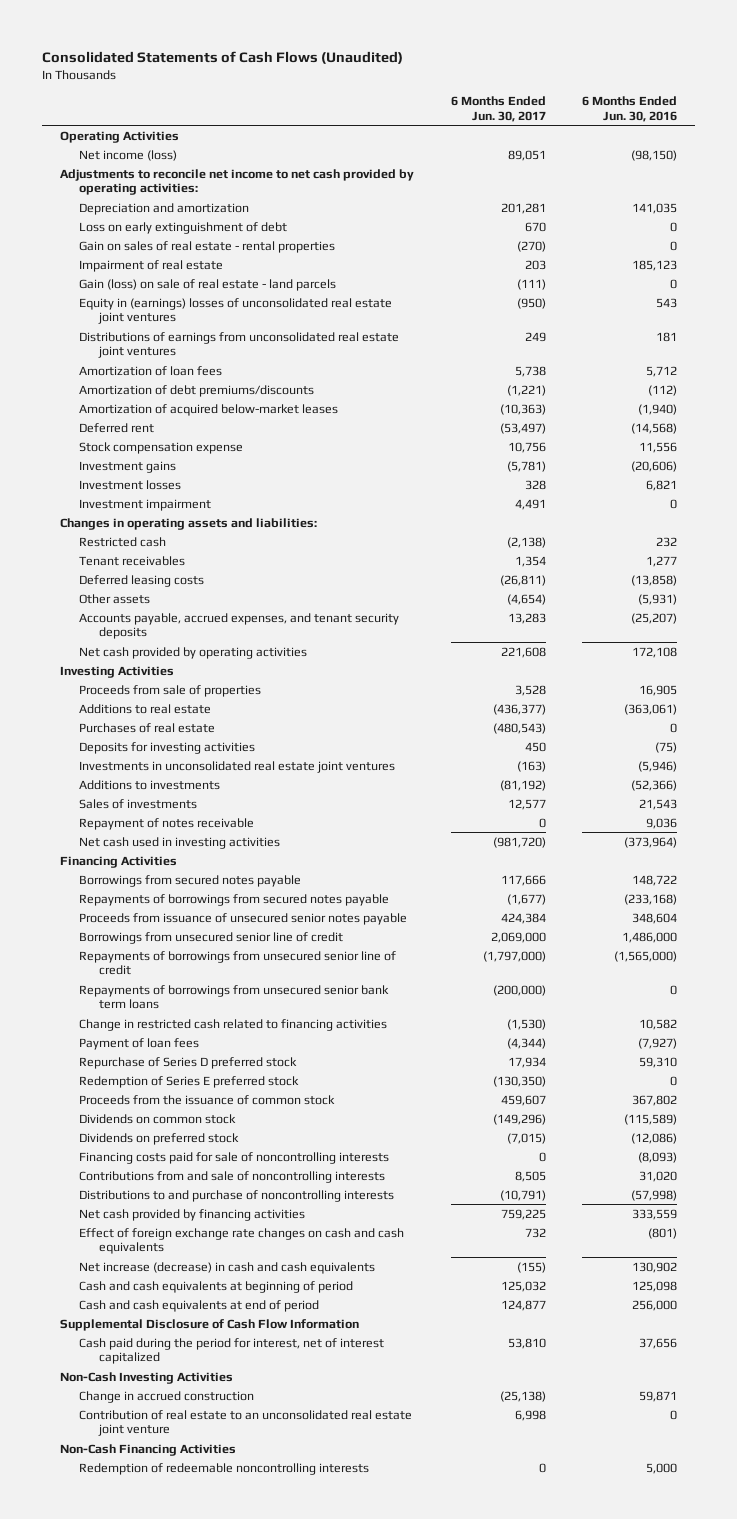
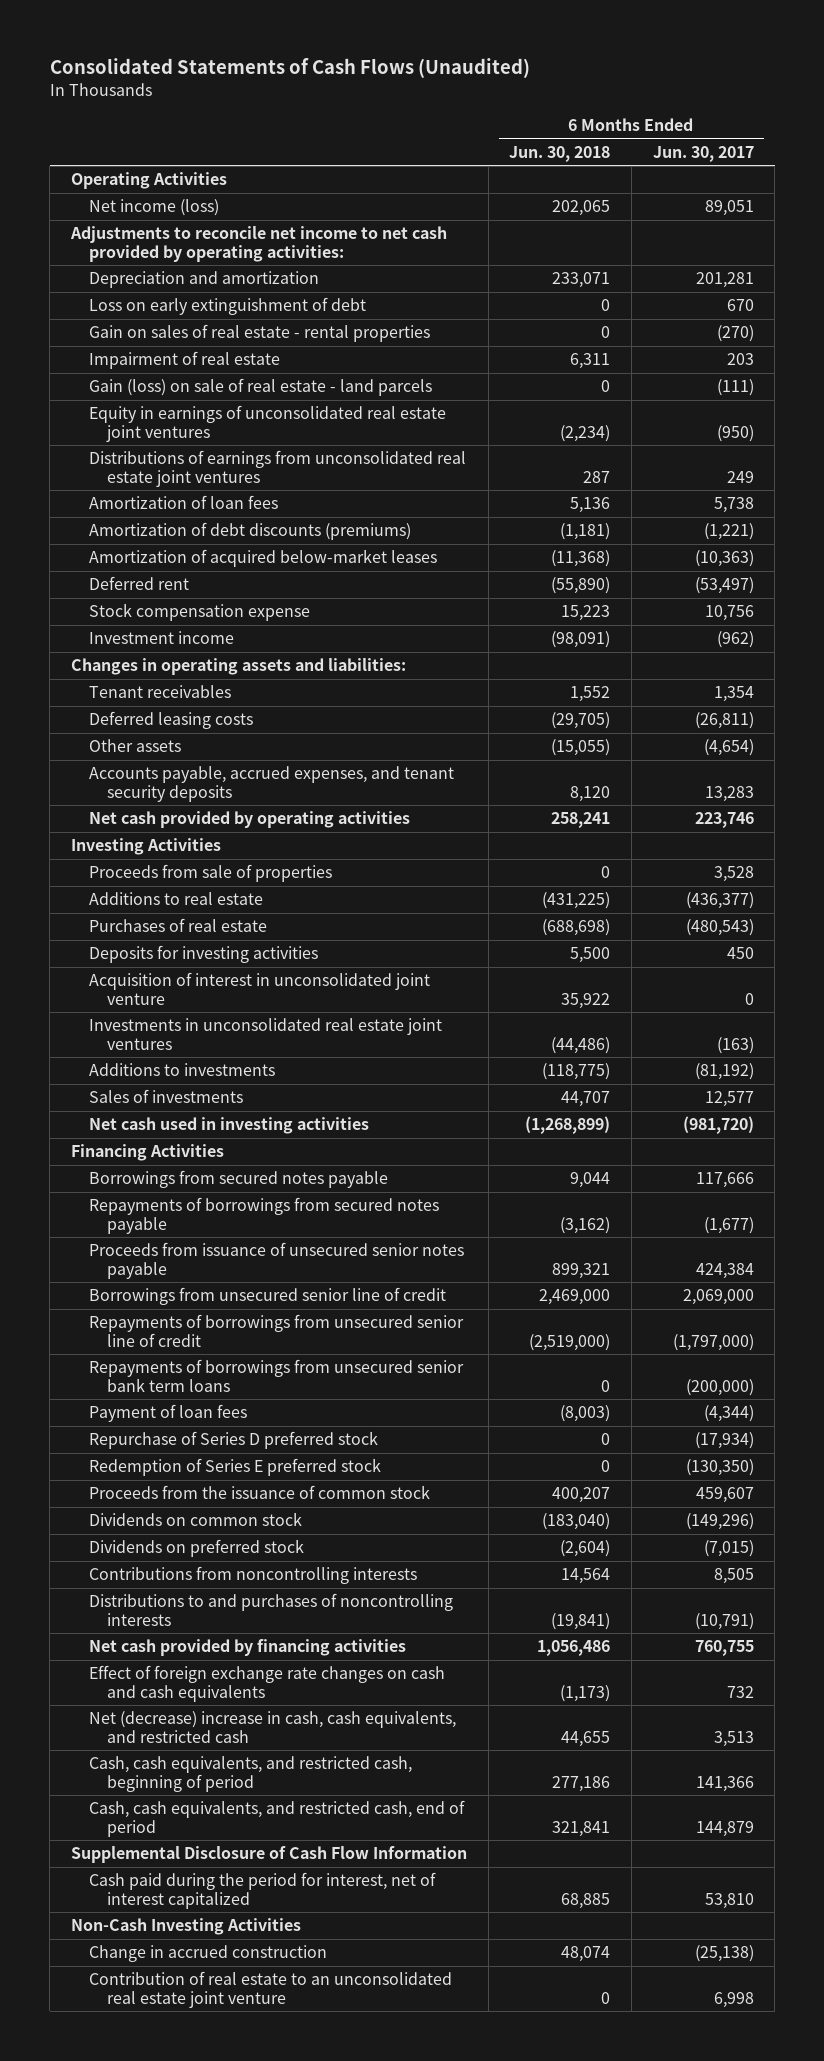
[582,95,678,122] 6 Months Ended Jun. 30, 2016 -> none
none -> [509,145,611,162] Jun. 30, 2018
[79,297,393,325] Equity in (earnings) losses of unconsolidated real estate joint ventures -> [89,405,447,442] Equity in earnings of unconsolidated real estate joint ventures
[79,384,315,397] Amortization of debt premiums/discounts -> [89,522,412,541] Amortization of debt discounts (premiums)
[79,460,177,473] Investment gains -> none
[79,479,182,490] Investment losses -> none
[79,498,212,511] Investment impairment -> none
none -> [89,631,235,645] Investment income
[79,536,167,547] Restricted cash -> none
[500,646,546,658] 221,608 -> [694,812,754,829] 223,746
none -> [89,972,431,1005] Acquisition of interest in unconsolidated joint venture
[79,817,255,830] Repayment of notes receivable -> none
[79,1018,388,1031] Change in restricted cash related to financing activities -> none
[507,1056,546,1068] 17,934 -> [694,1432,754,1450] (17,934)
[79,1151,390,1164] Financing costs paid for sale of noncontrolling interests -> none
[79,1170,386,1183] Contributions from and sale of noncontrolling interests -> [89,1566,418,1585] Contributions from noncontrolling interests
[79,1189,395,1202] Distributions to and purchase of noncontrolling interests -> [89,1593,454,1626] Distributions to and purchases of noncontrolling interests
[500,1208,546,1220] 759,225 -> [694,1640,754,1657] 760,755
[79,1261,376,1274] Net increase (decrease) in cash and cash equivalents -> [89,1711,457,1743] Net (decrease) increase in cash, cash equivalents, and restricted cash
[516,1261,546,1273] (155) -> [713,1730,754,1747] 3,513
[79,1280,354,1293] Cash and cash equivalents at beginning of period -> [89,1756,413,1792] Cash, cash equivalents, and restricted cash, beginning of period
[500,1280,546,1292] 125,032 -> [695,1775,754,1792] 141,366
[79,1299,320,1312] Cash and cash equivalents at end of period -> [89,1800,466,1837] Cash, cash equivalents, and restricted cash, end of period
[500,1299,546,1311] 124,877 -> [695,1820,754,1837] 144,879
[60,1443,237,1456] Non-Cash Financing Activities -> none
[79,1462,370,1475] Redemption of redeemable noncontrolling interests -> none

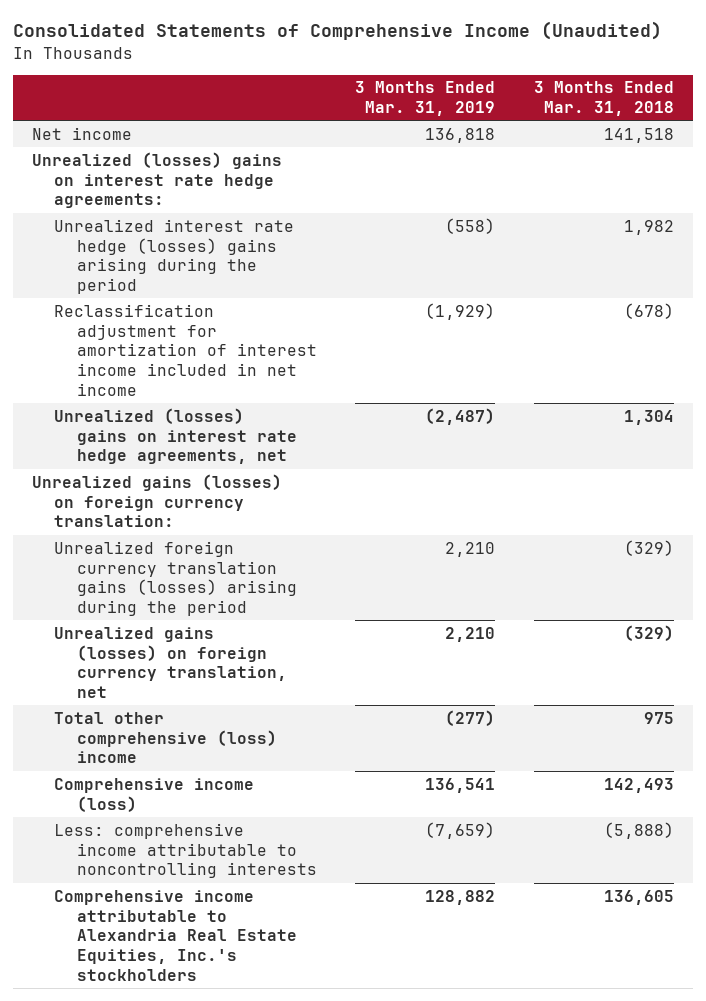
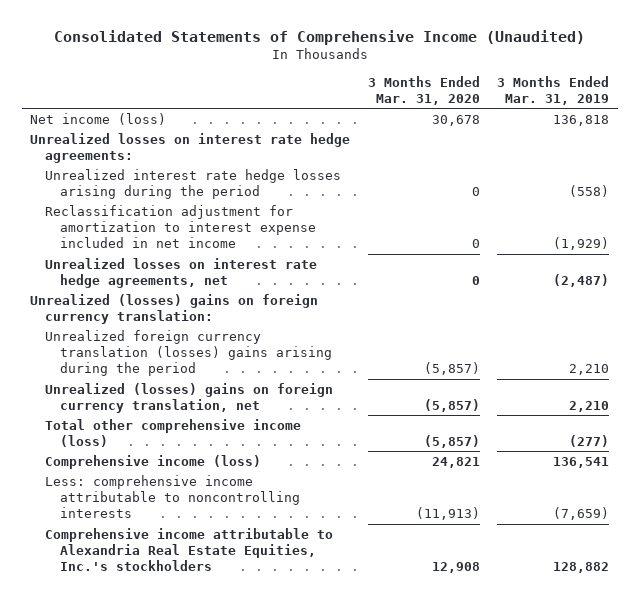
[533,81,674,117] 3 Months Ended Mar. 31, 2018 -> none
none -> [367,75,480,106] 3 Months Ended Mar. 31, 2020
[32,126,133,140] Net income -> [30,112,167,125] Net income (loss)
[32,151,283,209] Unrealized (losses) gains on interest rate hedge agreements: -> [30,132,351,164] Unrealized losses on interest rate hedge agreements:
[54,218,295,295] Unrealized interest rate hedge (losses) gains arising during the period -> [44,168,341,200] Unrealized interest rate hedge losses arising during the period
[54,303,317,397] Reclassification adjustment for amortization of interest income included in net income -> [44,204,316,249] Reclassification adjustment for amortization to interest expense included in net income
[54,407,297,465] Unrealized (losses) gains on interest rate hedge agreements, net -> [44,257,317,289] Unrealized losses on interest rate hedge agreements, net
[32,473,283,528] Unrealized gains (losses) on foreign currency translation: -> [30,293,319,325] Unrealized (losses) gains on foreign currency translation:
[54,540,297,617] Unrealized foreign currency translation gains (losses) arising during the period -> [44,329,332,377] Unrealized foreign currency translation (losses) gains arising during the period
[54,626,287,699] Unrealized gains (losses) on foreign currency translation, net -> [44,382,333,414] Unrealized (losses) gains on foreign currency translation, net
[54,711,277,764] Total other comprehensive (loss) income -> [44,418,301,448] Total other comprehensive income (loss)

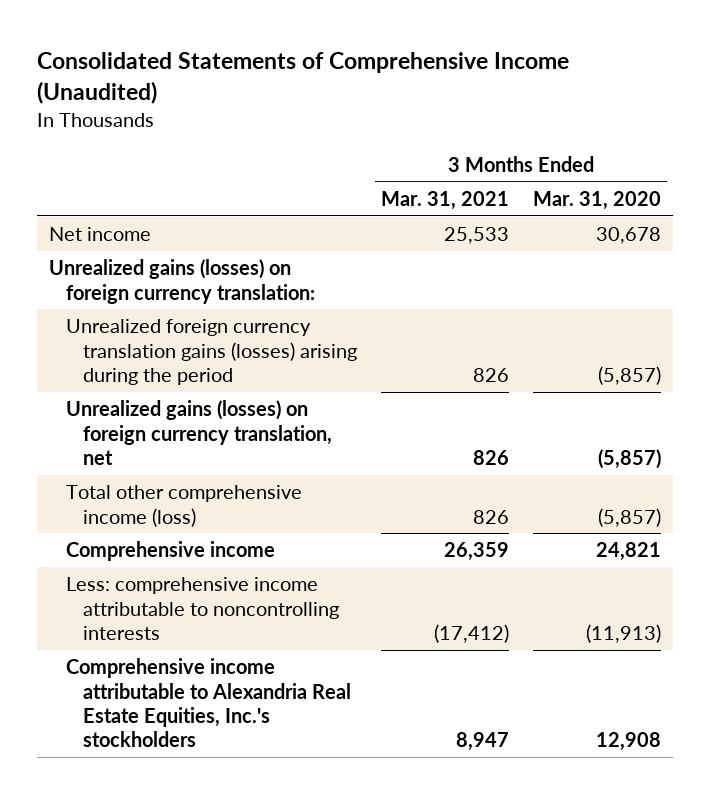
[497,75,610,106] 3 Months Ended Mar. 31, 2019 -> none
none -> [380,190,509,210] Mar. 31, 2021
[30,132,351,164] Unrealized losses on interest rate hedge agreements: -> none
[44,168,341,200] Unrealized interest rate hedge losses arising during the period -> none
[44,204,316,249] Reclassification adjustment for amortization to interest expense included in net income -> none
[44,257,317,289] Unrealized losses on interest rate hedge agreements, net -> none
[30,112,167,125] Net income (loss) -> [49,227,152,242] Net income
[30,293,319,325] Unrealized (losses) gains on foreign currency translation: -> [49,259,316,304] Unrealized gains (losses) on foreign currency translation:
[44,329,332,377] Unrealized foreign currency translation (losses) gains arising during the period -> [66,319,357,385] Unrealized foreign currency translation gains (losses) arising during the period
[44,382,333,414] Unrealized (losses) gains on foreign currency translation, net -> [66,400,332,465] Unrealized gains (losses) on foreign currency translation, net
[44,454,261,469] Comprehensive income (loss) -> [66,541,276,562] Comprehensive income

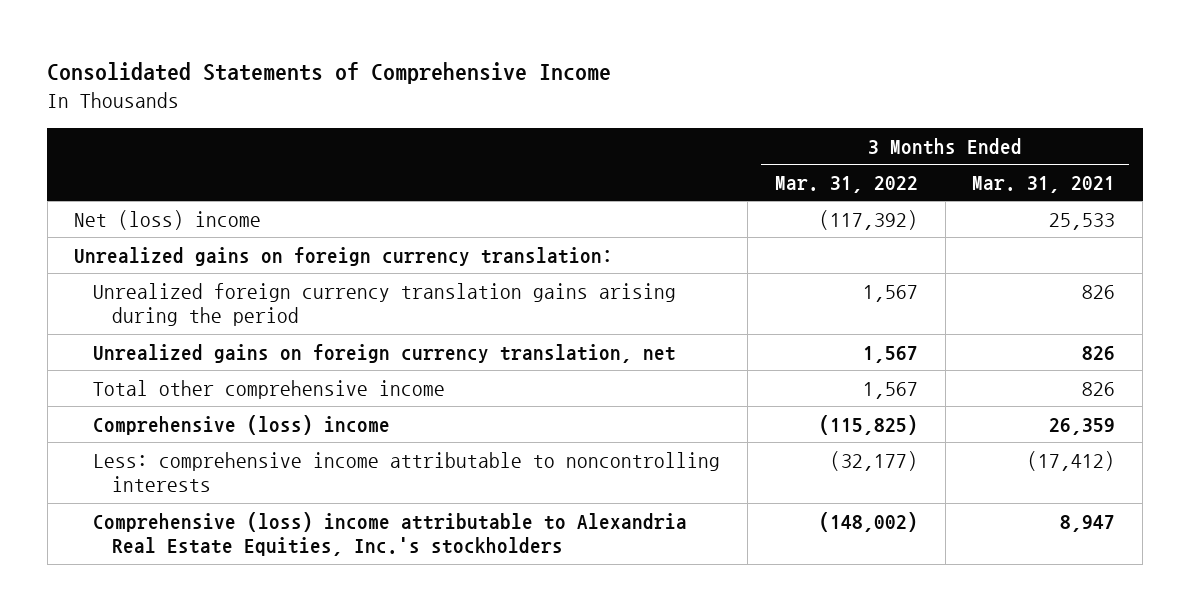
[37,51,570,104] Consolidated Statements of Comprehensive Income (Unaudited) -> [47,62,612,85] Consolidated Statements of Comprehensive Income
[533,190,662,210] Mar. 31, 2020 -> none
none -> [774,175,918,193] Mar. 31, 2022
[49,227,152,242] Net income -> [74,209,262,230] Net (loss) income
[49,259,316,304] Unrealized gains (losses) on foreign currency translation: -> [74,246,614,266] Unrealized gains on foreign currency translation:
[66,319,357,385] Unrealized foreign currency translation gains (losses) arising during the period -> [93,282,677,327] Unrealized foreign currency translation gains arising during the period
[66,400,332,465] Unrealized gains (losses) on foreign currency translation, net -> [93,343,677,363] Unrealized gains on foreign currency translation, net
[66,485,303,527] Total other comprehensive income (loss) -> [93,379,446,399] Total other comprehensive income
[66,541,276,562] Comprehensive income -> [93,414,391,435] Comprehensive (loss) income
[66,658,351,748] Comprehensive income attributable to Alexandria Real Estate Equities, Inc.'s stockholders -> [93,511,688,557] Comprehensive (loss) income attributable to Alexandria Real Estate Equities, Inc.'s stockholders

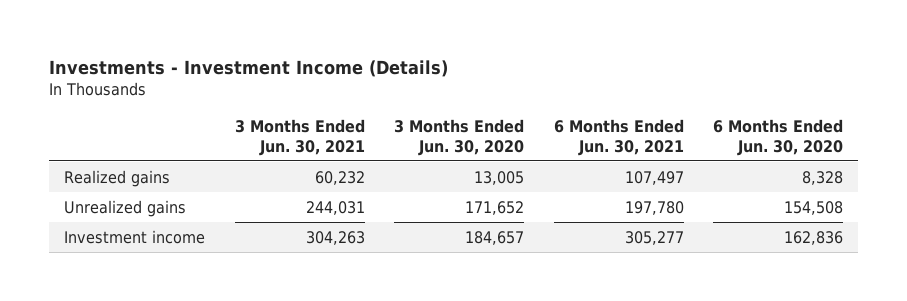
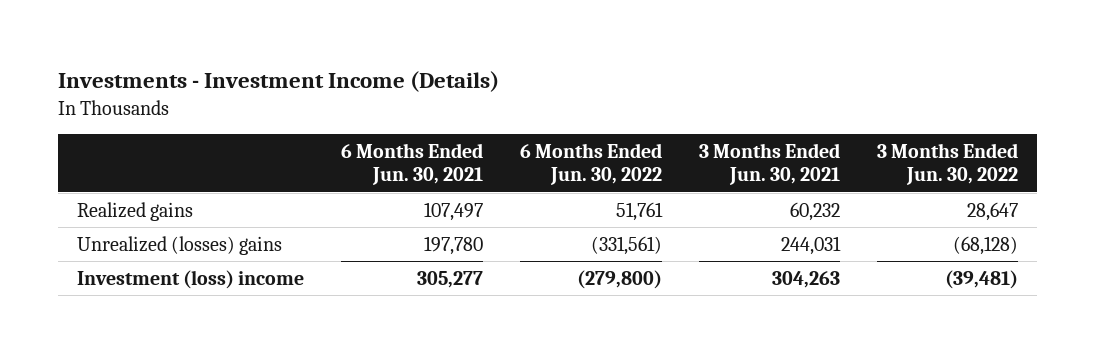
[394,118,525,156] 3 Months Ended Jun. 30, 2020 -> none
[712,118,843,156] 6 Months Ended Jun. 30, 2020 -> none
none -> [520,142,663,186] 6 Months Ended Jun. 30, 2022
none -> [877,142,1019,186] 3 Months Ended Jun. 30, 2022
[64,199,187,217] Unrealized gains -> [76,235,282,255] Unrealized (losses) gains
[64,229,206,244] Investment income -> [76,269,304,289] Investment (loss) income

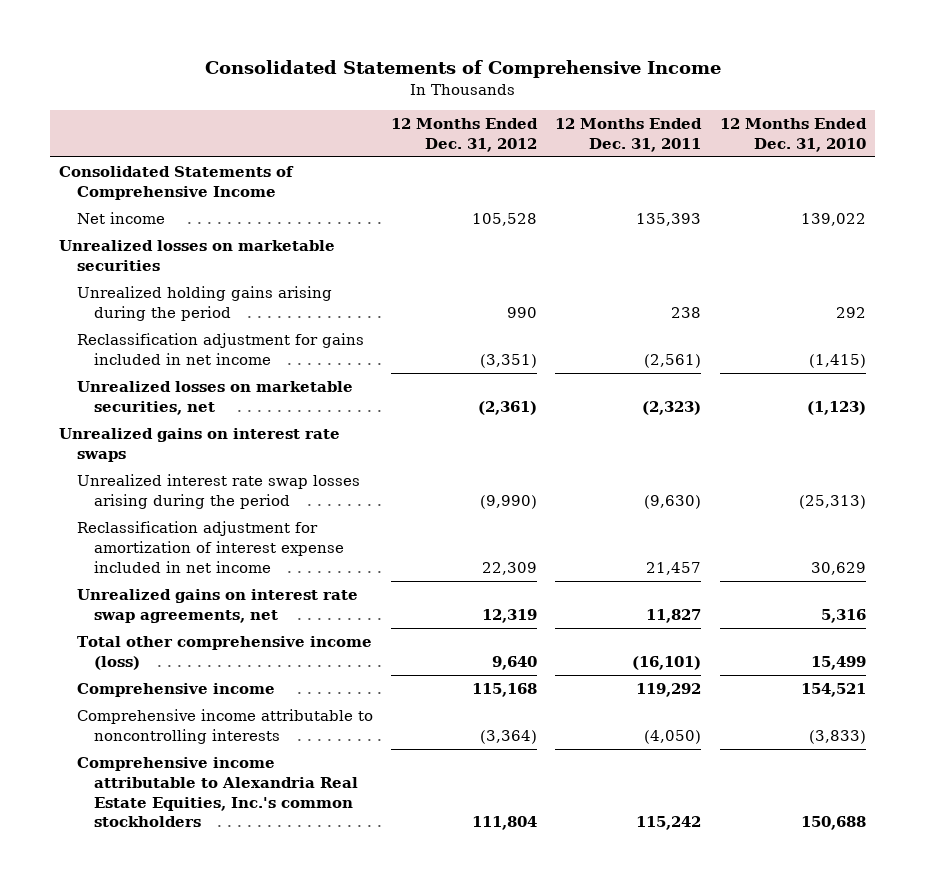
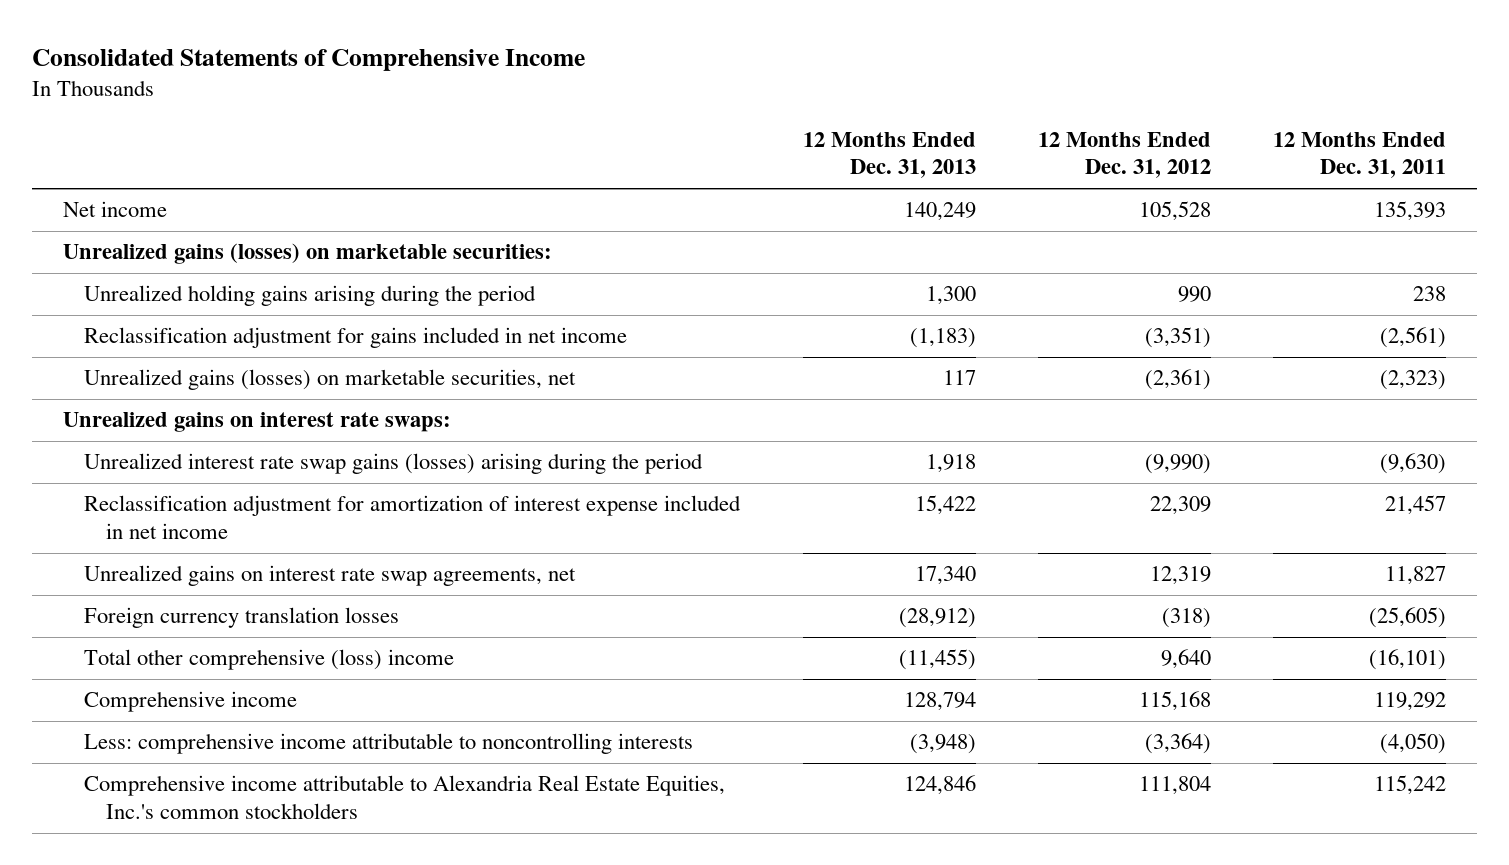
[719,118,867,152] 12 Months Ended Dec. 31, 2010 -> none
none -> [802,131,976,179] 12 Months Ended Dec. 31, 2013
[59,166,295,200] Consolidated Statements of Comprehensive Income -> none
[59,240,336,271] Unrealized losses on marketable securities -> [62,243,552,265] Unrealized gains (losses) on marketable securities:
[76,381,353,415] Unrealized losses on marketable securities, net -> [84,369,577,391] Unrealized gains (losses) on marketable securities, net
[59,428,341,462] Unrealized gains on interest rate swaps -> [62,412,451,433] Unrealized gains on interest rate swaps:
[76,474,360,509] Unrealized interest rate swap losses arising during the period -> [84,453,704,475] Unrealized interest rate swap gains (losses) arising during the period
none -> [84,607,400,629] Foreign currency translation losses
[76,636,372,670] Total other comprehensive income (loss) -> [84,649,455,671] Total other comprehensive (loss) income
[76,709,373,744] Comprehensive income attributable to noncontrolling interests -> [84,733,694,755] Less: comprehensive income attributable to noncontrolling interests

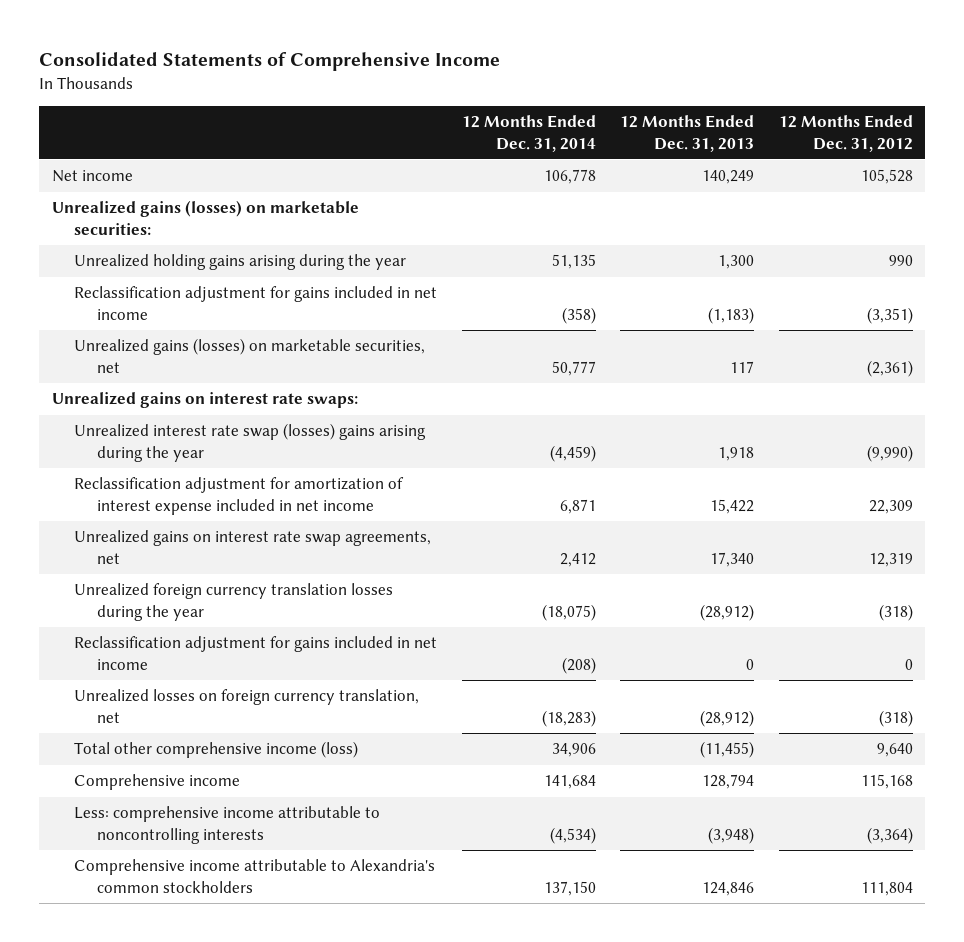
[1273,131,1447,179] 12 Months Ended Dec. 31, 2011 -> none
none -> [461,114,596,152] 12 Months Ended Dec. 31, 2014
[84,285,537,307] Unrealized holding gains arising during the period -> [74,254,407,271] Unrealized holding gains arising during the year
[84,453,704,475] Unrealized interest rate swap gains (losses) arising during the period -> [74,423,427,463] Unrealized interest rate swap (losses) gains arising during the year
none -> [74,583,394,622] Unrealized foreign currency translation losses during the year
none -> [74,636,438,671] Reclassification adjustment for gains included in net income
[84,607,400,629] Foreign currency translation losses -> [74,689,420,724] Unrealized losses on foreign currency translation, net
[84,649,455,671] Total other comprehensive (loss) income -> [74,741,359,759] Total other comprehensive income (loss)
[84,775,726,819] Comprehensive income attributable to Alexandria Real Estate Equities, Inc.'s common stockholders -> [74,859,436,894] Comprehensive income attributable to Alexandria's common stockholders

